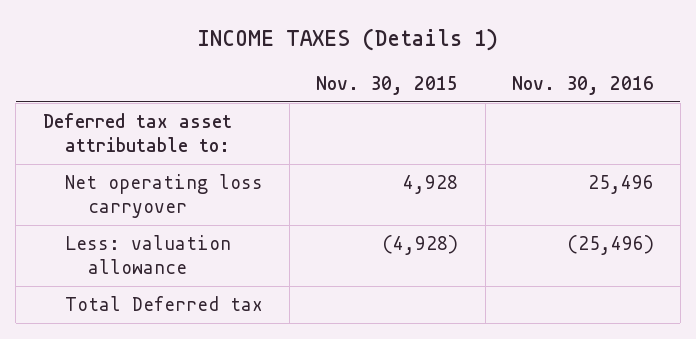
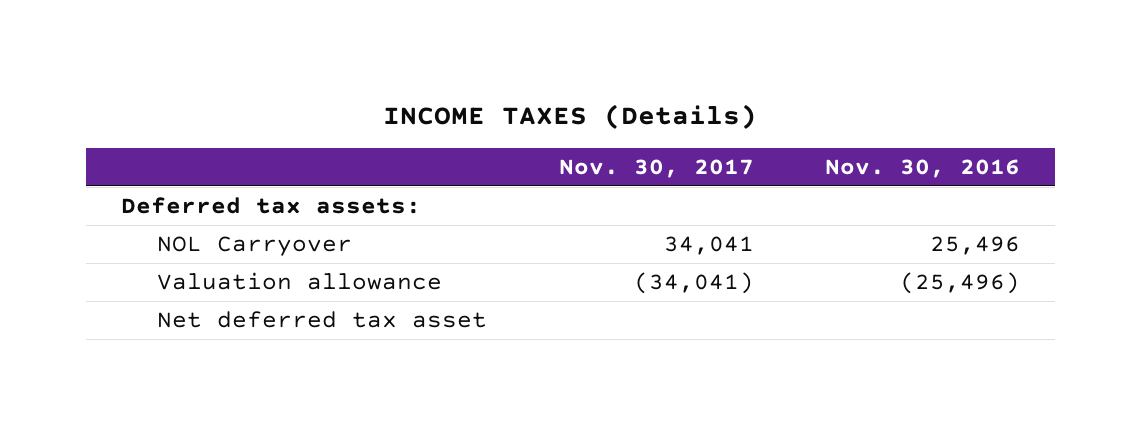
[197,27,499,51] INCOME TAXES (Details 1) -> [383,103,758,129] INCOME TAXES (Details)
[316,76,459,96] Nov. 30, 2015 -> none
none -> [558,159,754,179] Nov. 30, 2017
[42,113,232,153] Deferred tax asset attributable to: -> [121,197,422,215] Deferred tax assets:
[65,174,264,219] Net operating loss carryover -> [157,236,353,257] NOL Carryover
[65,235,232,275] Less: valuation allowance -> [157,272,443,291] Valuation allowance
[65,296,264,312] Total Deferred tax -> [157,311,488,329] Net deferred tax asset

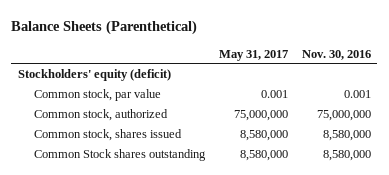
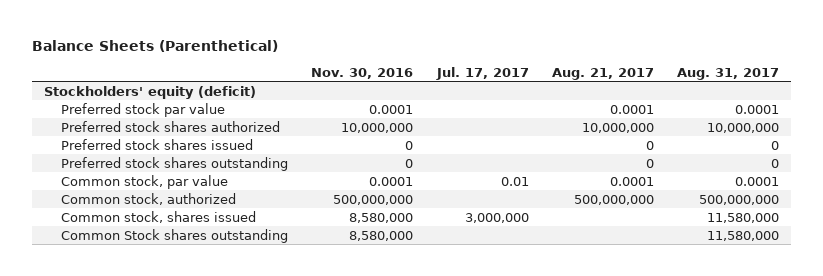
[218,49,288,61] May 31, 2017 -> none
none -> [435,66,529,80] Jul. 17, 2017
none -> [551,67,654,80] Aug. 21, 2017
none -> [677,67,780,80] Aug. 31, 2017
none -> [60,102,225,117] Preferred stock par value
none -> [60,120,280,132] Preferred stock shares authorized
none -> [60,138,253,150] Preferred stock shares issued
none -> [60,156,288,171] Preferred stock shares outstanding
[343,90,371,99] 0.001 -> [369,176,414,186] 0.0001
[316,110,371,122] 75,000,000 -> [333,194,414,205] 500,000,000

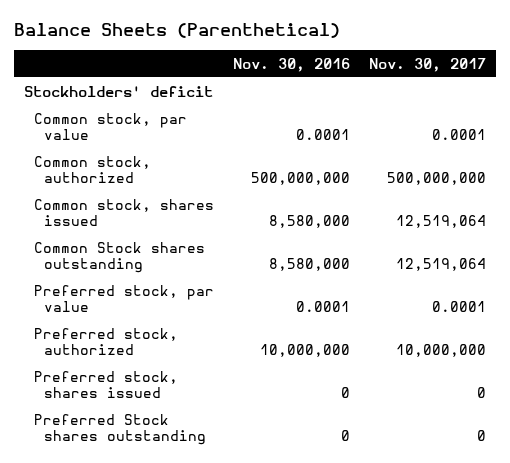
[435,66,529,80] Jul. 17, 2017 -> none
[551,67,654,80] Aug. 21, 2017 -> none
[677,67,780,80] Aug. 31, 2017 -> none
none -> [369,57,487,72] Nov. 30, 2017
[60,102,225,117] Preferred stock par value -> none
[60,120,280,132] Preferred stock shares authorized -> none
[60,138,253,150] Preferred stock shares issued -> none
[60,156,288,171] Preferred stock shares outstanding -> none
[43,85,256,99] Stockholders' equity (deficit) -> [23,85,213,97] Stockholders' deficit
none -> [34,284,215,313] Preferred stock, par value
none -> [34,327,179,356] Preferred stock, authorized
none -> [34,370,179,399] Preferred stock, shares issued
none -> [34,413,207,446] Preferred Stock shares outstanding

